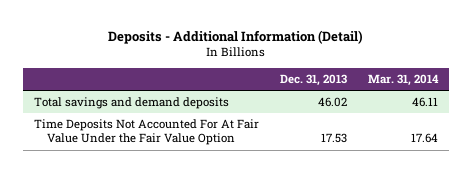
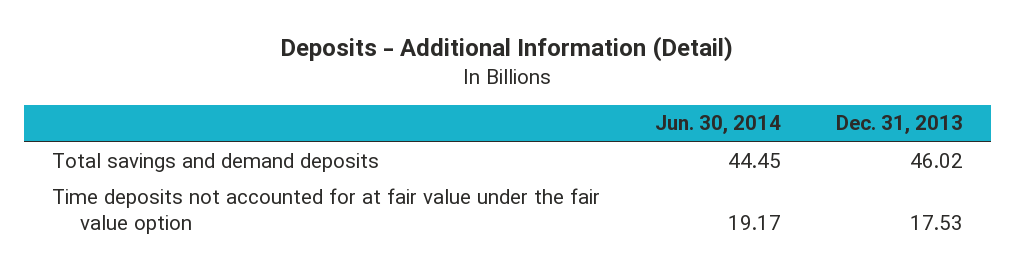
[368,74,440,87] Mar. 31, 2014 -> none
none -> [654,115,781,135] Jun. 30, 2014
[33,119,259,146] Time Deposits Not Accounted For At Fair Value Under the Fair Value Option -> [51,187,600,234] Time deposits not accounted for at fair value under the fair value option

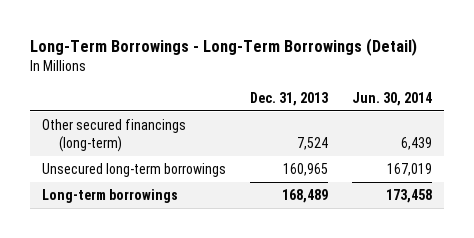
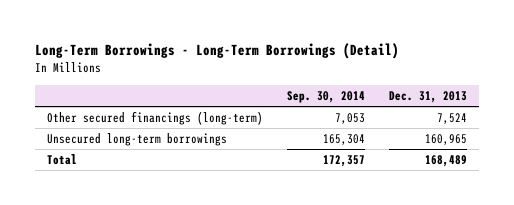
[351,91,432,106] Jun. 30, 2014 -> none
none -> [287,90,366,103] Sep. 30, 2014
[41,189,178,204] Long-term borrowings -> [47,154,78,166] Total

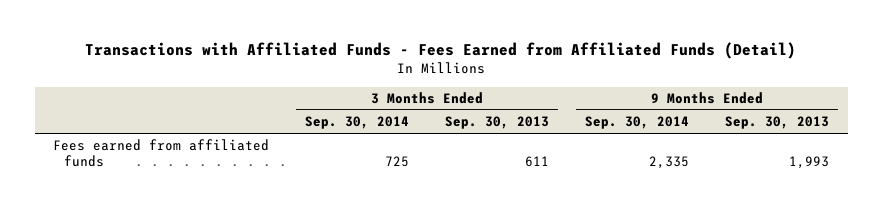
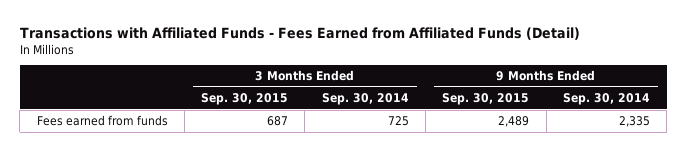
[445,116,550,130] Sep. 30, 2013 -> none
[725,116,830,130] Sep. 30, 2013 -> none
none -> [201,92,289,105] Sep. 30, 2015
none -> [442,92,530,105] Sep. 30, 2015
[52,139,269,168] Fees earned from affiliated funds -> [36,115,168,127] Fees earned from funds

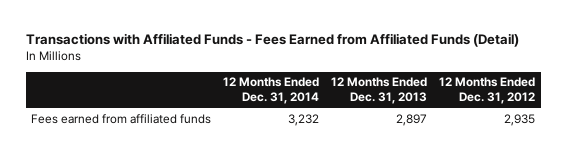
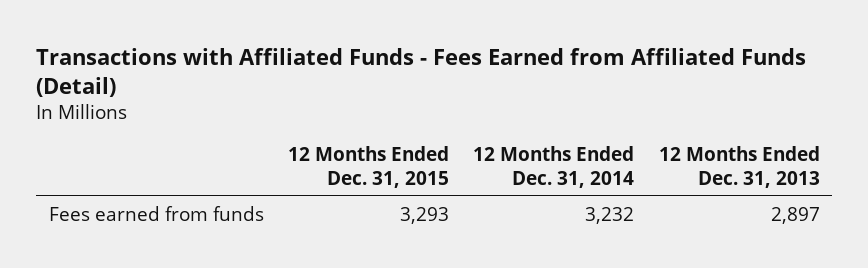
[438,77,535,105] 12 Months Ended Dec. 31, 2012 -> none
none -> [287,146,449,188] 12 Months Ended Dec. 31, 2015
[31,113,212,124] Fees earned from affiliated funds -> [48,206,264,222] Fees earned from funds

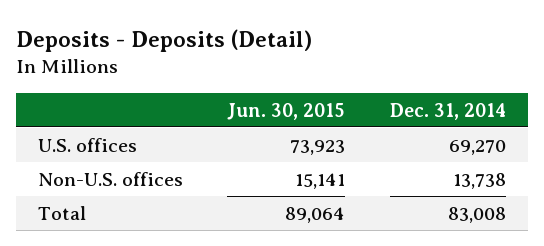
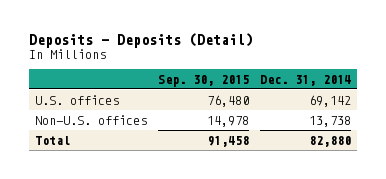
[227,102,346,120] Jun. 30, 2015 -> none
none -> [157,74,249,87] Sep. 30, 2015
[448,139,506,155] 69,270 -> [309,94,352,107] 69,142
[447,206,506,223] 83,008 -> [309,135,352,147] 82,880

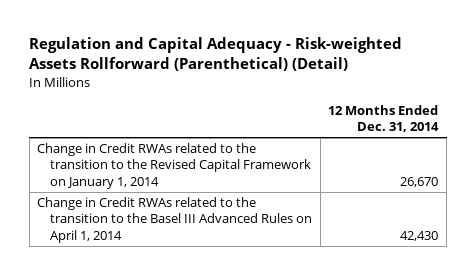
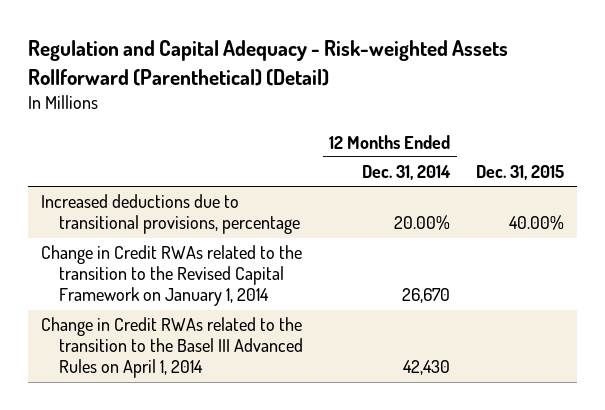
none -> [476,165,565,181] Dec. 31, 2015
none -> [41,194,301,235] Increased deductions due to transitional provisions, percentage

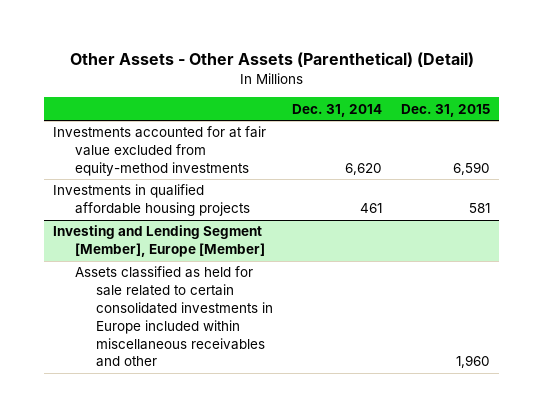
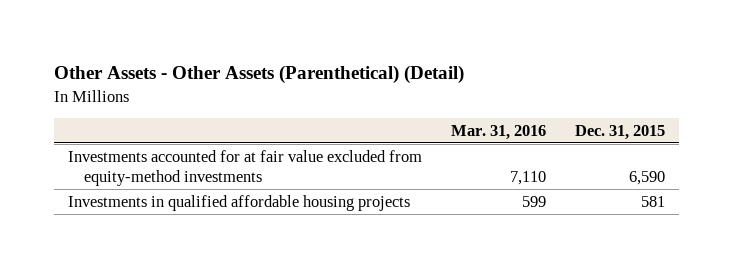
[291,103,382,117] Dec. 31, 2014 -> none
none -> [450,124,546,140] Mar. 31, 2016
[53,225,265,258] Investing and Lending Segment [Member], Europe [Member] -> none
[74,266,273,368] Assets classified as held for sale related to certain consolidated investments in Europe included within miscellaneous receivables and other -> none

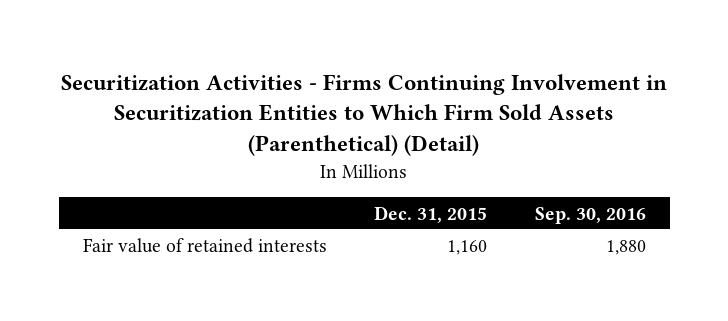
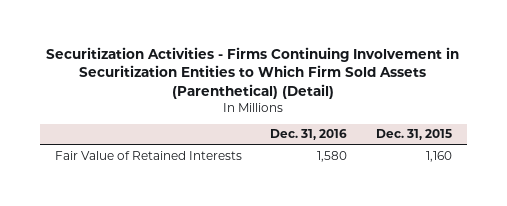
[534,206,646,224] Sep. 30, 2016 -> none
none -> [270,129,348,141] Dec. 31, 2016
[82,238,327,254] Fair value of retained interests -> [54,150,242,160] Fair Value of Retained Interests

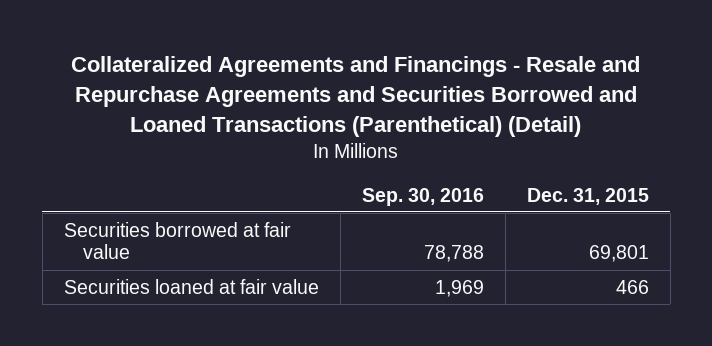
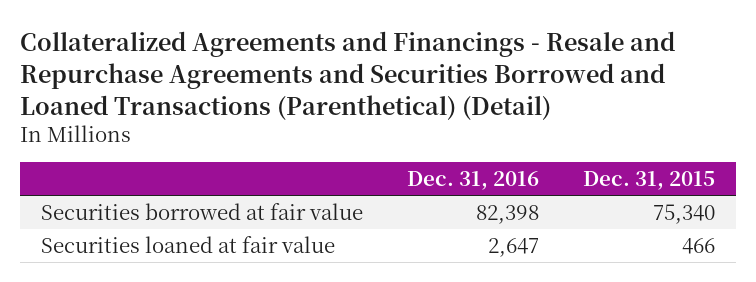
[361,187,484,206] Sep. 30, 2016 -> none
none -> [407,171,540,191] Dec. 31, 2016
[588,245,649,263] 69,801 -> [652,203,715,224] 75,340

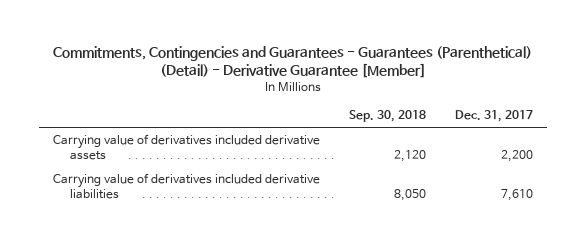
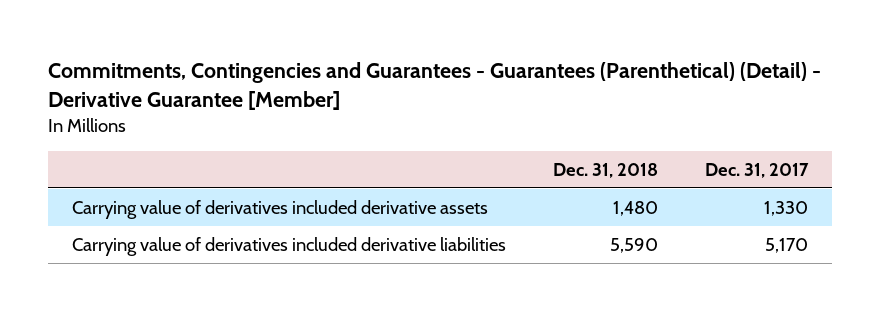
[348,110,426,123] Sep. 30, 2018 -> none
none -> [553,162,659,178] Dec. 31, 2018
[500,150,533,163] 2,200 -> [764,201,809,217] 1,330
[500,189,533,202] 7,610 -> [765,238,809,254] 5,170

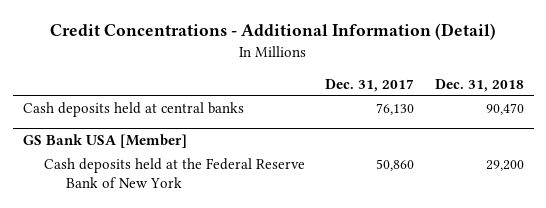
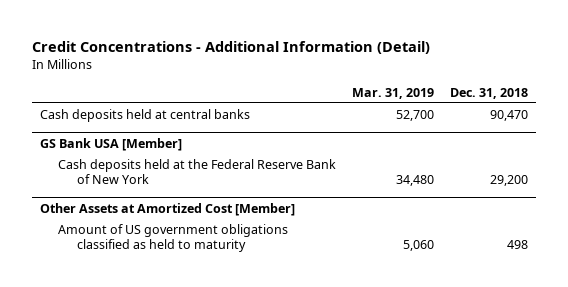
[325,78,415,92] Dec. 31, 2017 -> none
none -> [352,87,435,99] Mar. 31, 2019
none -> [39,202,295,216] Other Assets at Amortized Cost [Member]
none -> [58,224,289,253] Amount of US government obligations classified as held to maturity

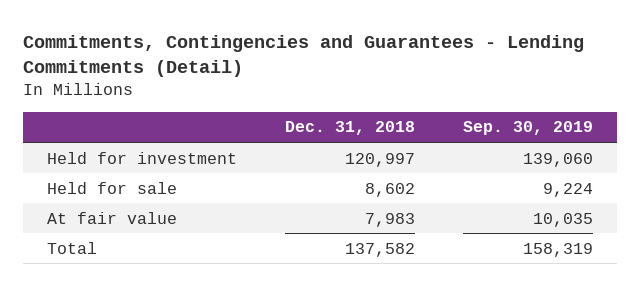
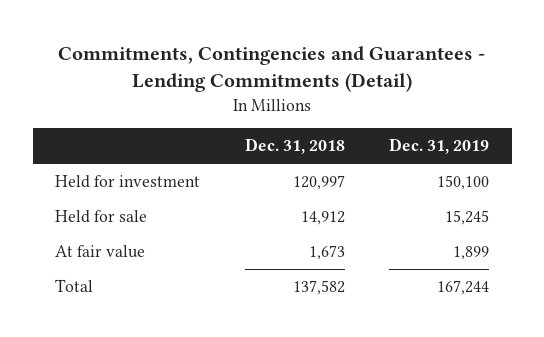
[462,121,593,136] Sep. 30, 2019 -> none
none -> [389,138,490,155] Dec. 31, 2019
[364,182,415,197] 8,602 -> [300,211,345,226] 14,912
[364,212,415,227] 7,983 -> [308,245,345,261] 1,673

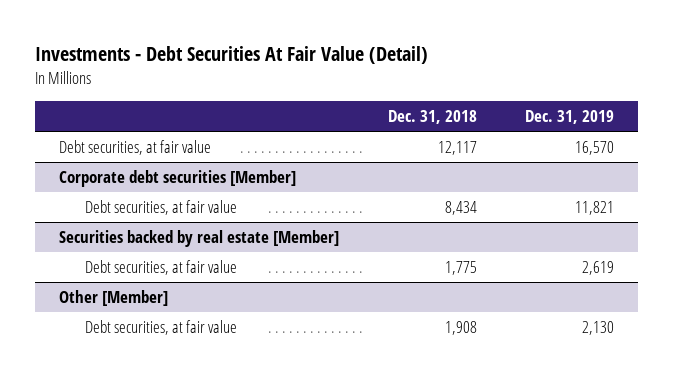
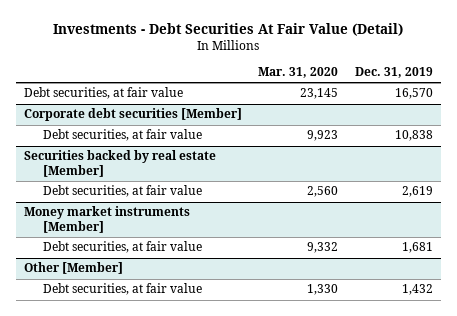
[387,109,477,124] Dec. 31, 2018 -> none
none -> [258,67,339,79] Mar. 31, 2020
[574,201,614,216] 11,821 -> [394,130,433,142] 10,838
none -> [24,206,191,233] Money market instruments [Member]
none -> [42,241,202,254] Debt securities, at fair value
[581,321,614,336] 2,130 -> [401,284,433,296] 1,432

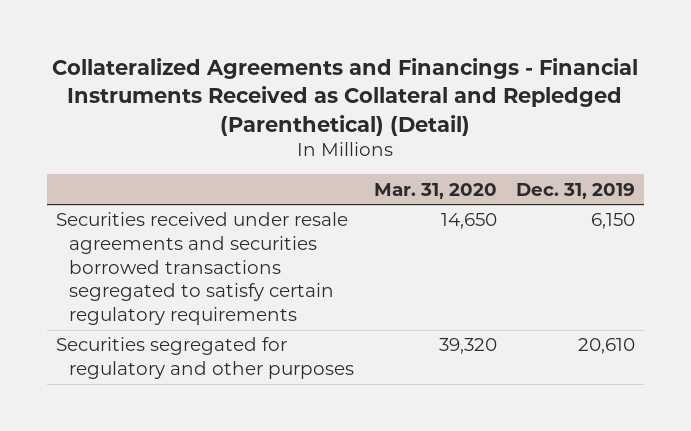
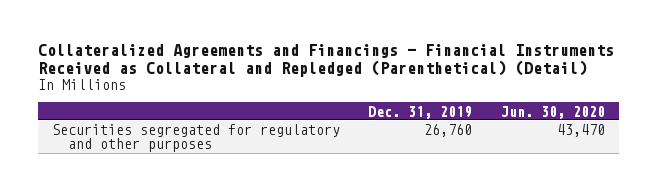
[373,182,497,199] Mar. 31, 2020 -> none
none -> [500,105,605,119] Jun. 30, 2020
[56,212,349,326] Securities received under resale agreements and securities borrowed transactions segregated to satisfy certain regulatory requirements -> none
[577,338,635,355] 20,610 -> [424,124,473,138] 26,760

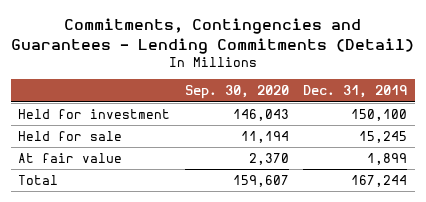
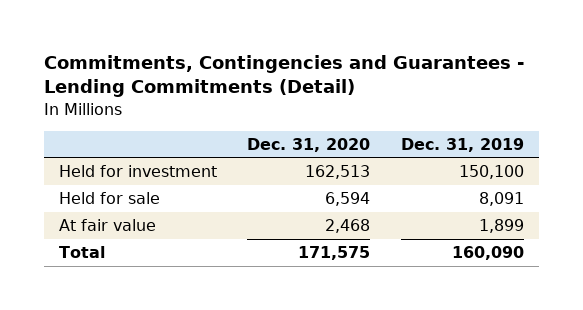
[184,85,289,100] Sep. 30, 2020 -> none
none -> [247,137,371,152] Dec. 31, 2020
[359,130,408,143] 15,245 -> [478,192,524,207] 8,091
[351,174,408,187] 167,244 -> [451,246,524,261] 160,090

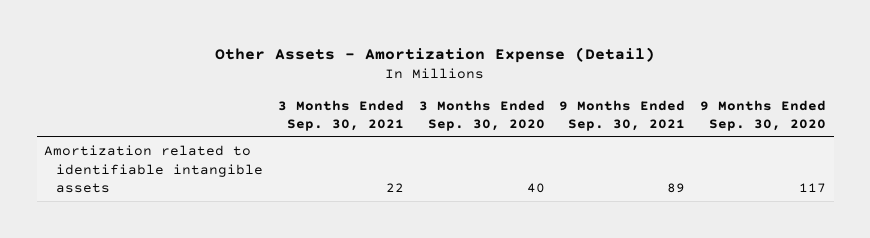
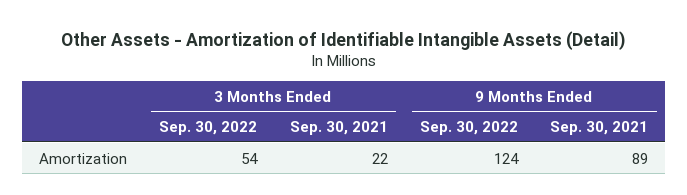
[215,46,656,63] Other Assets - Amortization Expense (Detail) -> [60,30,626,50] Other Assets - Amortization of Identifiable Intangible Assets (Detail)
[418,99,545,131] 3 Months Ended Sep. 30, 2020 -> none
[700,99,827,131] 9 Months Ended Sep. 30, 2020 -> none
none -> [159,120,258,135] Sep. 30, 2022
none -> [419,120,518,135] Sep. 30, 2022
[43,145,263,193] Amortization related to identifiable intangible assets -> [38,152,127,164] Amortization

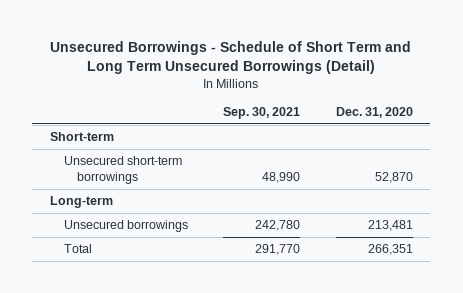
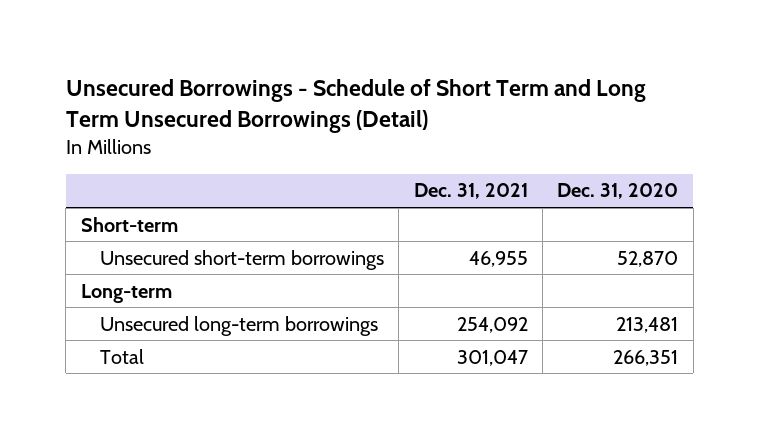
[223,107,301,120] Sep. 30, 2021 -> none
none -> [413,183,528,200] Dec. 31, 2021
[63,220,188,233] Unsecured borrowings -> [99,315,378,336] Unsecured long-term borrowings

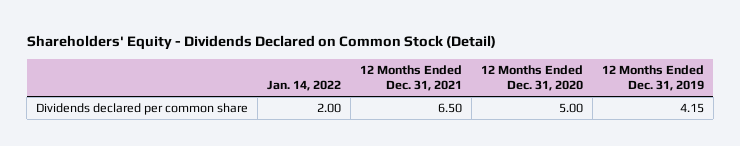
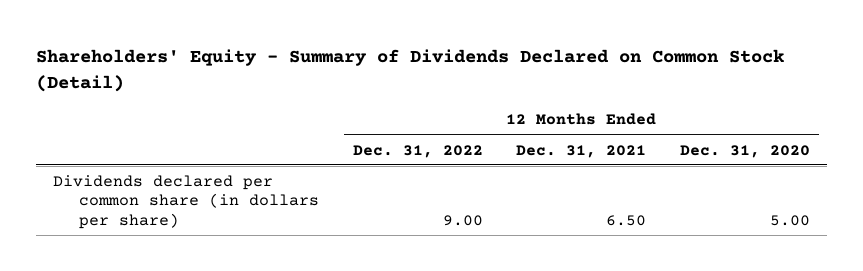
[26,35,496,51] Shareholders' Equity - Dividends Declared on Common Stock (Detail) -> [35,48,784,92] Shareholders' Equity - Summary of Dividends Declared on Common Stock (Detail)
[267,80,342,92] Jan. 14, 2022 -> none
[601,65,704,92] 12 Months Ended Dec. 31, 2019 -> none
none -> [352,144,483,158] Dec. 31, 2022
[36,103,249,116] Dividends declared per common share -> [52,174,319,229] Dividends declared per common share (in dollars per share)

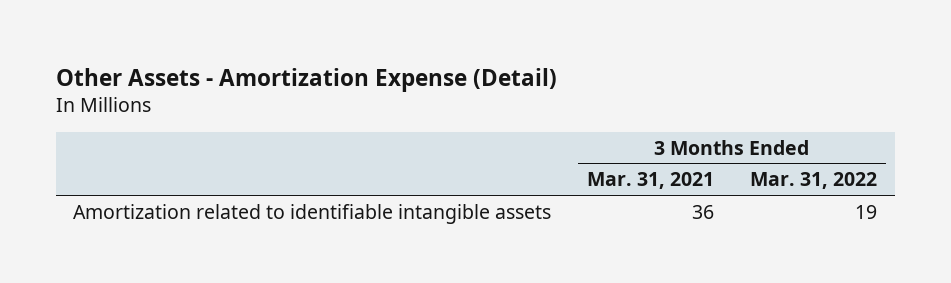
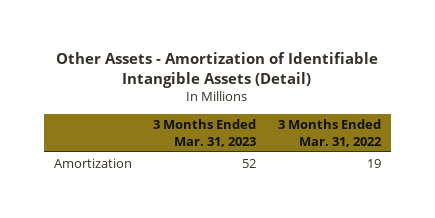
[55,67,557,92] Other Assets - Amortization Expense (Detail) -> [56,51,379,88] Other Assets - Amortization of Identifiable Intangible Assets (Detail)
[587,172,715,190] Mar. 31, 2021 -> none
none -> [153,118,257,147] 3 Months Ended Mar. 31, 2023
[73,203,552,224] Amortization related to identifiable intangible assets -> [54,158,133,169] Amortization

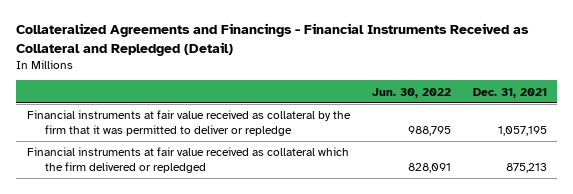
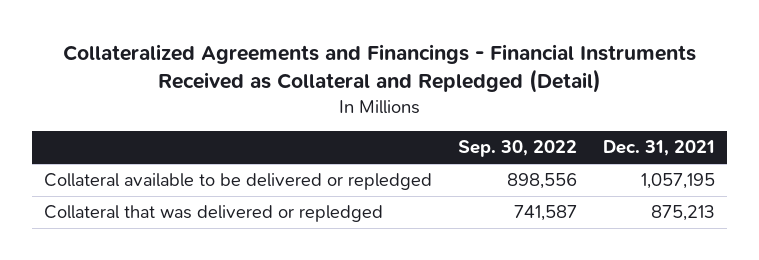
[371,87,451,98] Jun. 30, 2022 -> none
none -> [458,140,578,158] Sep. 30, 2022
[26,110,351,136] Financial instruments at fair value received as collateral by the firm that it was permitted to deliver or repledge -> [44,173,433,191] Collateral available to be delivered or repledged
[26,147,349,173] Financial instruments at fair value received as collateral which the firm delivered or repledged -> [44,205,384,223] Collateral that was delivered or repledged

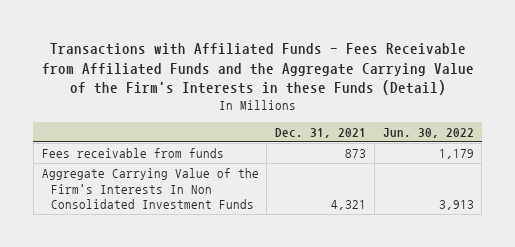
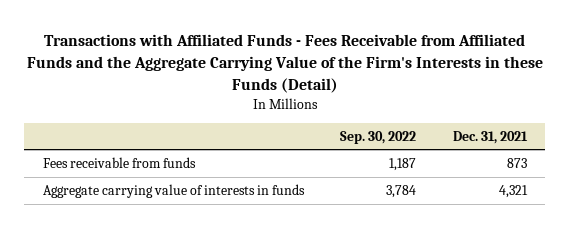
[382,127,474,138] Jun. 30, 2022 -> none
none -> [340,130,417,144] Sep. 30, 2022
[41,168,259,209] Aggregate Carrying Value of the Firm's Interests In Non Consolidated Investment Funds -> [42,184,305,199] Aggregate carrying value of interests in funds

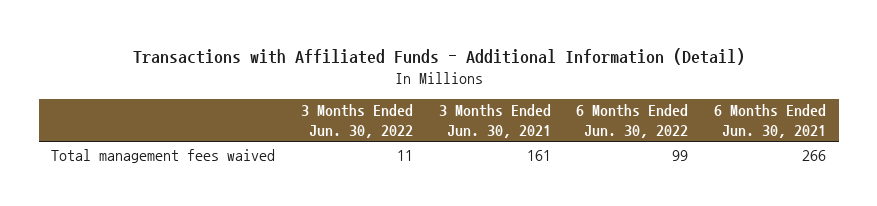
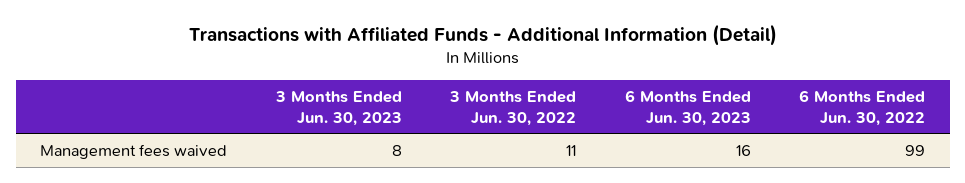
[438,104,551,139] 3 Months Ended Jun. 30, 2021 -> none
[714,104,827,139] 6 Months Ended Jun. 30, 2021 -> none
none -> [274,90,402,126] 3 Months Ended Jun. 30, 2023
none -> [624,89,751,126] 6 Months Ended Jun. 30, 2023
[51,148,276,163] Total management fees waived -> [39,143,227,159] Management fees waived

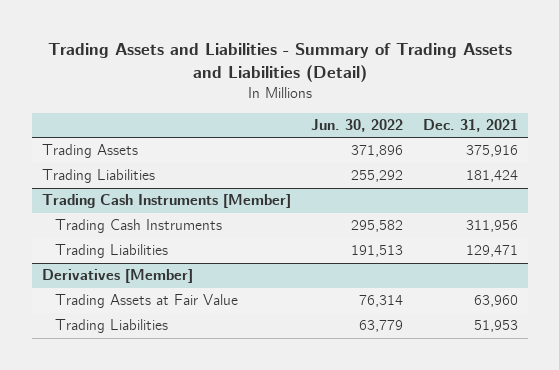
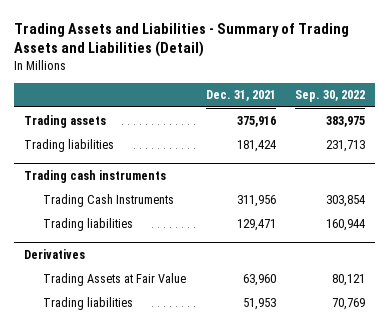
[310,119,403,133] Jun. 30, 2022 -> none
none -> [295,90,366,103] Sep. 30, 2022
[41,144,138,159] Trading Assets -> [24,114,107,128] Trading assets
[41,169,155,184] Trading Liabilities -> [24,138,115,152] Trading liabilities
[41,194,291,209] Trading Cash Instruments [Member] -> [24,169,167,183] Trading cash instruments
[55,244,169,259] Trading Liabilities -> [42,217,133,231] Trading liabilities
[41,269,193,284] Derivatives [Member] -> [24,248,86,259] Derivatives
[55,319,169,334] Trading Liabilities -> [42,296,133,310] Trading liabilities

